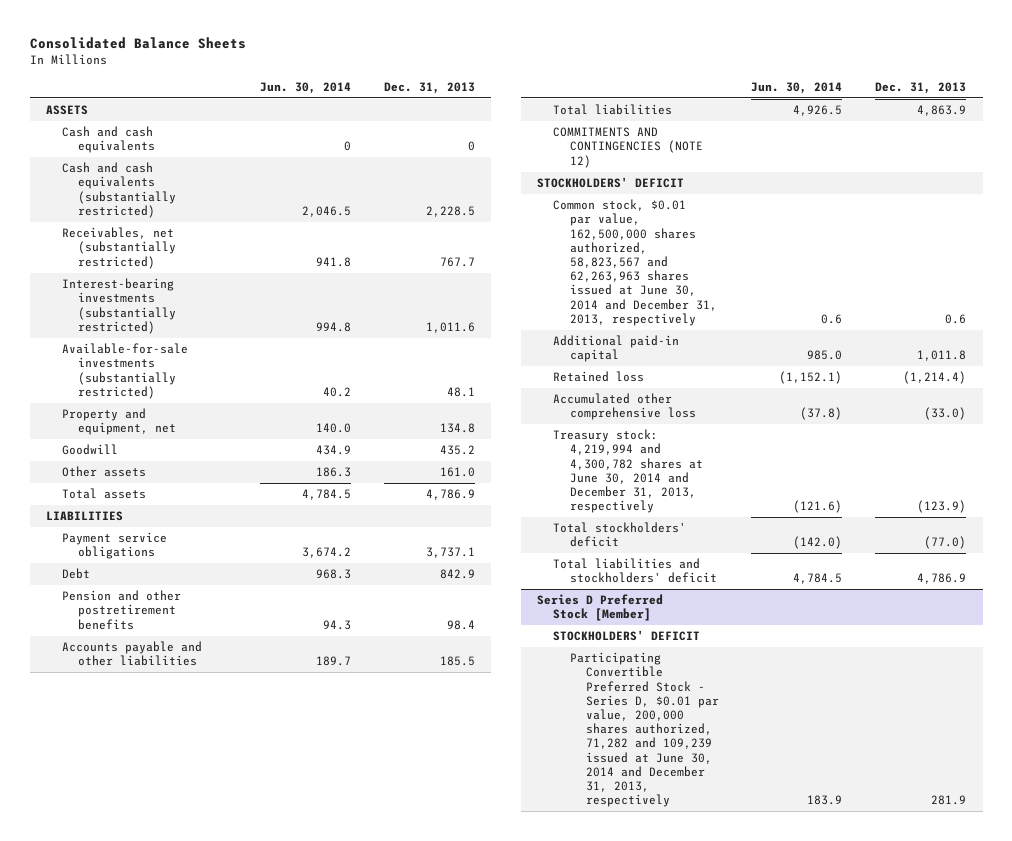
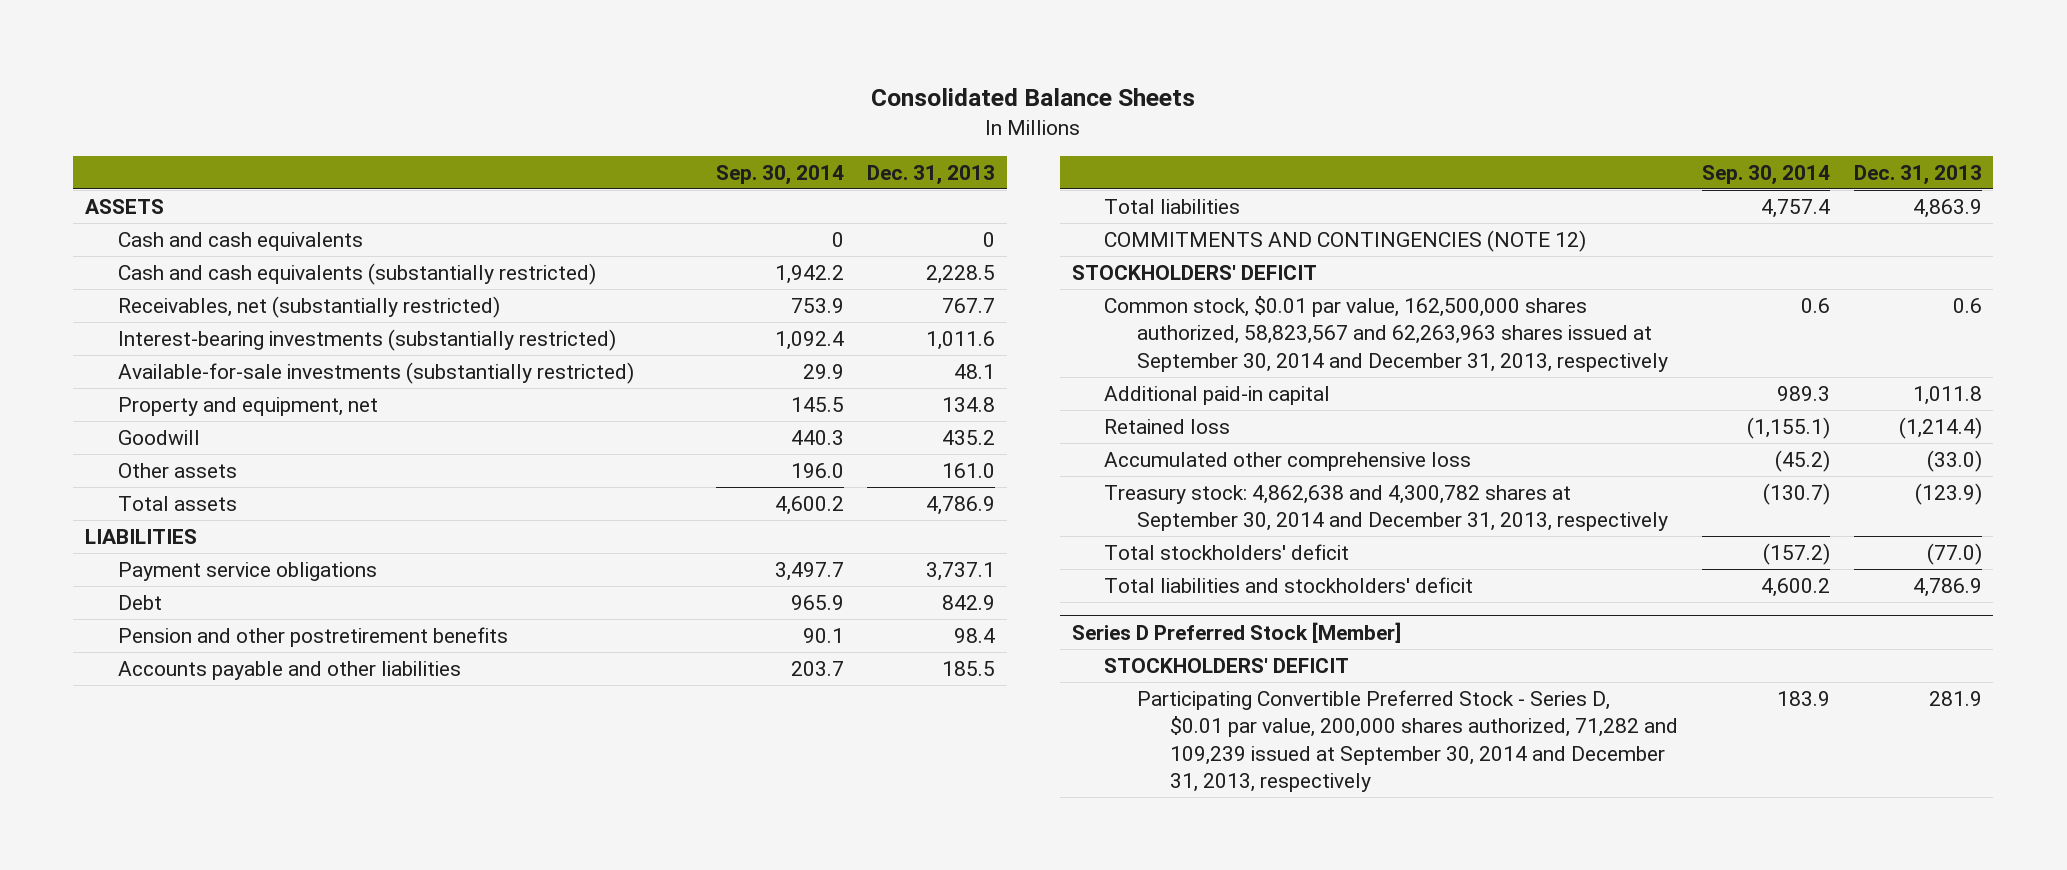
[260,81,352,94] Jun. 30, 2014 -> none
none -> [715,164,844,185] Sep. 30, 2014
[553,199,717,326] Common stock, $0.01 par value, 162,500,000 shares authorized, 58,823,567 and 62,263,963 shares issued at June 30, 2014 and December 31, 2013, respectively -> [1104,296,1669,372] Common stock, $0.01 par value, 162,500,000 shares authorized, 58,823,567 and 62,263,963 shares issued at September 30, 2014 and December 31, 2013, respectively
[553,429,703,514] Treasury stock: 4,219,994 and 4,300,782 shares at June 30, 2014 and December 31, 2013, respectively -> [1104,485,1669,532] Treasury stock: 4,862,638 and 4,300,782 shares at September 30, 2014 and December 31, 2013, respectively
[569,652,719,808] Participating Convertible Preferred Stock - Series D, $0.01 par value, 200,000 shares authorized, 71,282 and 109,239 issued at June 30, 2014 and December 31, 2013, respectively -> [1137,690,1679,793] Participating Convertible Preferred Stock - Series D, $0.01 par value, 200,000 shares authorized, 71,282 and 109,239 issued at September 30, 2014 and December 31, 2013, respectively

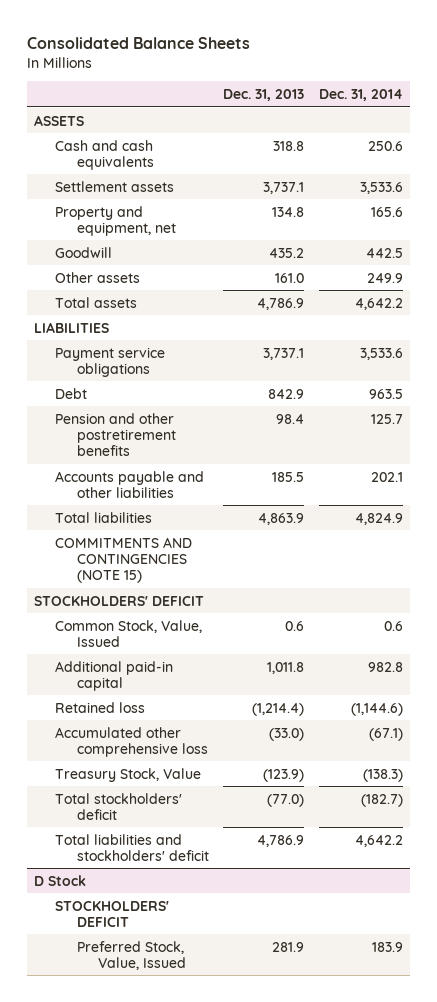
[715,164,844,185] Sep. 30, 2014 -> none
none -> [318,89,403,102] Dec. 31, 2014
[118,263,597,286] Cash and cash equivalents (substantially restricted) -> none
[118,296,501,319] Receivables, net (substantially restricted) -> none
[118,329,617,352] Interest-bearing investments (substantially restricted) -> none
[118,362,635,385] Available-for-sale investments (substantially restricted) -> none
[983,232,996,248] 0 -> [273,140,305,151] 318.8
none -> [55,180,175,192] Settlement assets
[1104,230,1587,253] COMMITMENTS AND CONTINGENCIES (NOTE 12) -> [55,536,193,583] COMMITMENTS AND CONTINGENCIES (NOTE 15)
[1104,296,1669,372] Common stock, $0.01 par value, 162,500,000 shares authorized, 58,823,567 and 62,263,963 shares issued at September 30, 2014 and December 31, 2013, respectively -> [55,619,203,647] Common Stock, Value, Issued
[1104,485,1669,532] Treasury stock: 4,862,638 and 4,300,782 shares at September 30, 2014 and December 31, 2013, respectively -> [55,767,202,782] Treasury Stock, Value
[1071,621,1401,643] Series D Preferred Stock [Member] -> none
none -> [34,874,87,886] D Stock
[1137,690,1679,793] Participating Convertible Preferred Stock - Series D, $0.01 par value, 200,000 shares authorized, 71,282 and 109,239 issued at September 30, 2014 and December 31, 2013, respectively -> [76,940,187,970] Preferred Stock, Value, Issued

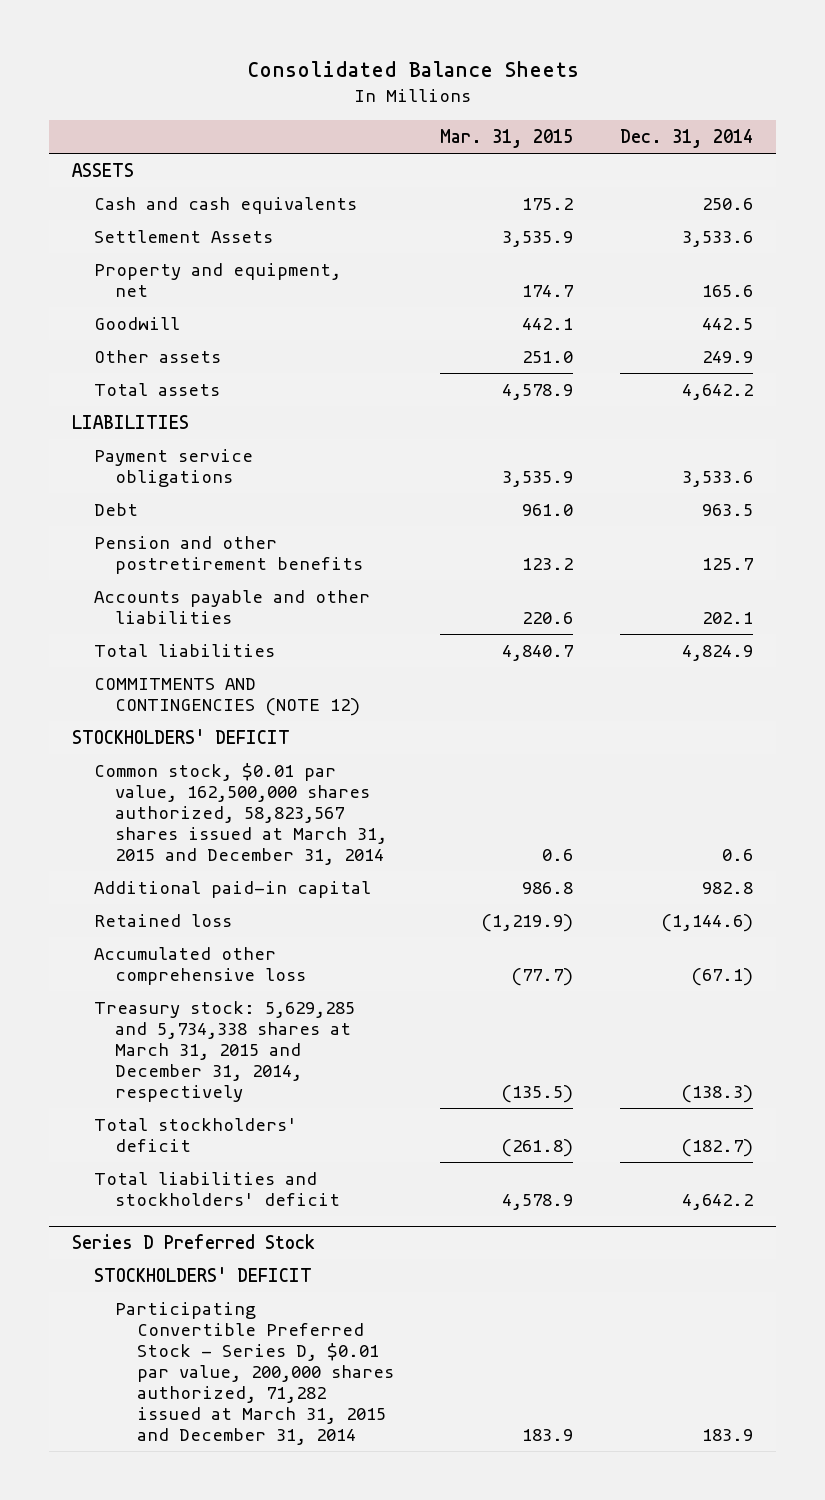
[223,89,305,102] Dec. 31, 2013 -> none
none -> [440,129,574,149] Mar. 31, 2015
[55,180,175,192] Settlement assets -> [93,229,273,243] Settlement Assets
[55,536,193,583] COMMITMENTS AND CONTINGENCIES (NOTE 15) -> [93,677,361,716] COMMITMENTS AND CONTINGENCIES (NOTE 12)
[55,619,203,647] Common Stock, Value, Issued -> [93,762,388,865] Common stock, $0.01 par value, 162,500,000 shares authorized, 58,823,567 shares issued at March 31, 2015 and December 31, 2014
[55,767,202,782] Treasury Stock, Value -> [93,1000,355,1102] Treasury stock: 5,629,285 and 5,734,338 shares at March 31, 2015 and December 31, 2014, respectively
[34,874,87,886] D Stock -> [72,1234,316,1250] Series D Preferred Stock
[76,940,187,970] Preferred Stock, Value, Issued -> [115,1301,394,1446] Participating Convertible Preferred Stock - Series D, $0.01 par value, 200,000 shares authorized, 71,282 issued at March 31, 2015 and December 31, 2014

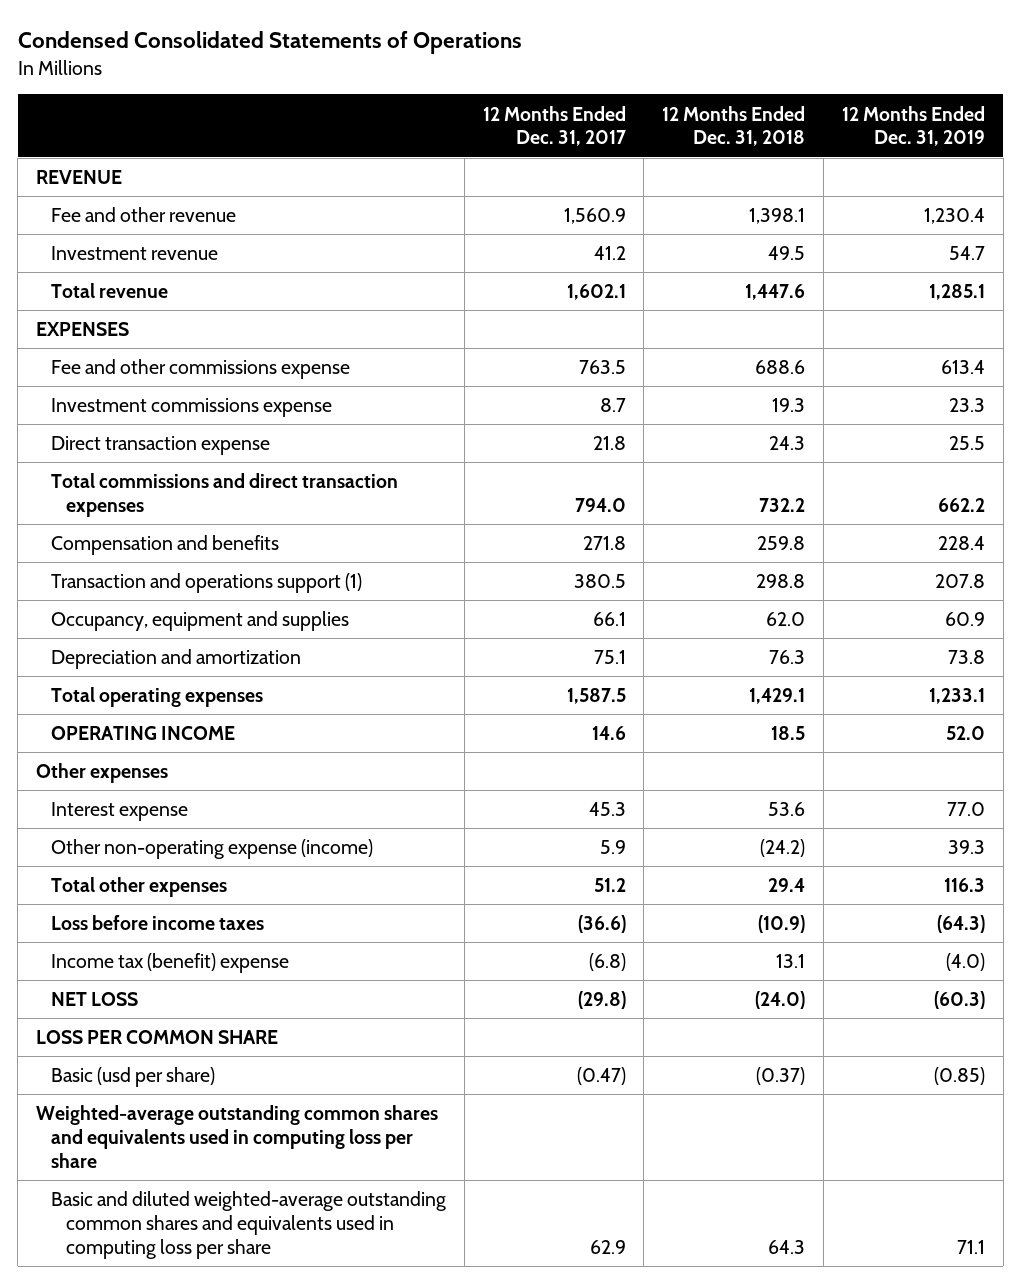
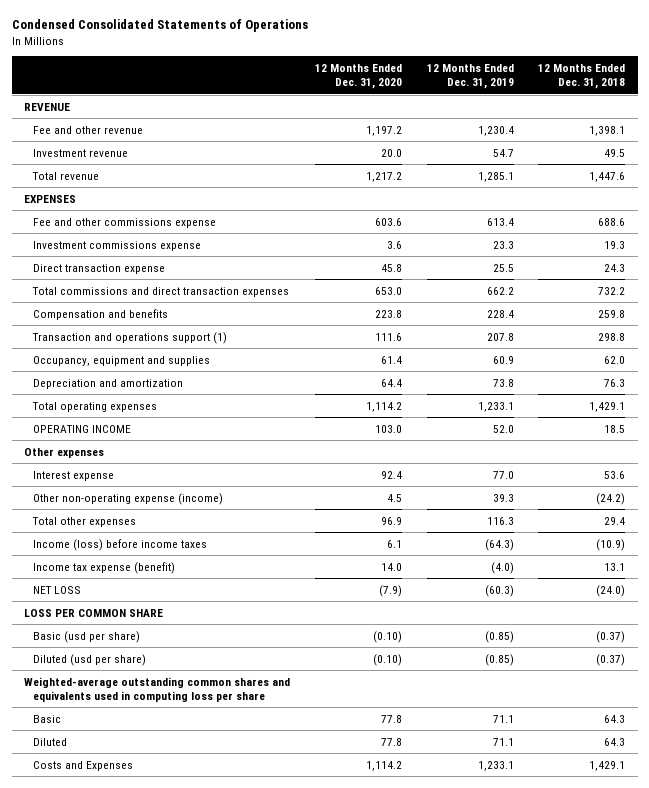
[482,105,626,147] 12 Months Ended Dec. 31, 2017 -> none
none -> [314,63,402,90] 12 Months Ended Dec. 31, 2020
[50,915,264,931] Loss before income taxes -> [33,538,208,551] Income (loss) before income taxes
[50,953,289,974] Income tax (benefit) expense -> [33,561,176,574] Income tax expense (benefit)
none -> [33,653,147,666] Diluted (usd per share)
[50,1191,446,1259] Basic and diluted weighted-average outstanding common shares and equivalents used in computing loss per share -> [33,714,62,723] Basic
none -> [33,737,68,746] Diluted
none -> [33,760,134,771] Costs and Expenses

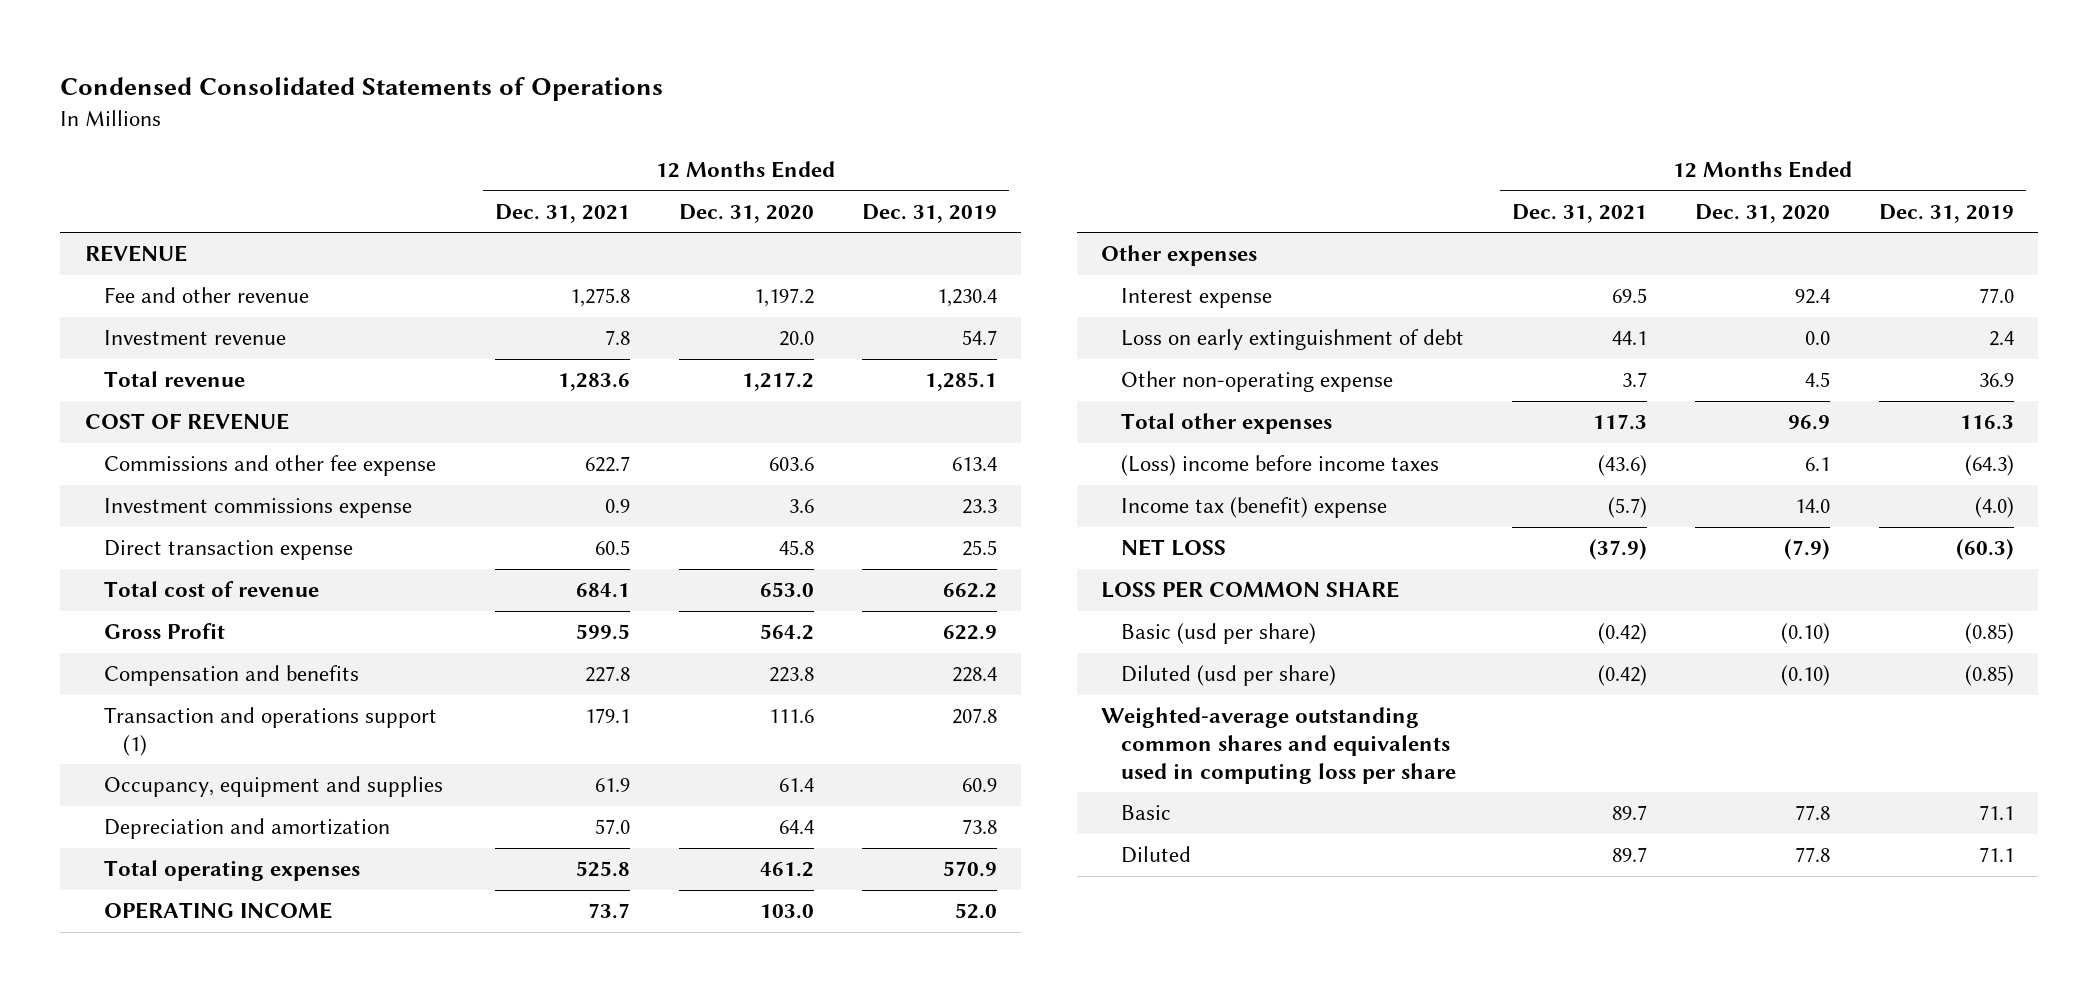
[538,63,626,90] 12 Months Ended Dec. 31, 2018 -> none
none -> [495,203,631,223] Dec. 31, 2021
[24,194,77,203] EXPENSES -> [84,413,289,431] COST OF REVENUE
[33,217,217,228] Fee and other commissions expense -> [103,455,436,477] Commissions and other fee expense
[32,286,290,297] Total commissions and direct transaction expenses -> [103,581,319,598] Total cost of revenue
none -> [103,623,225,640] Gross Profit
[365,401,402,412] 1,114.2 -> [759,862,814,878] 461.2
[477,401,514,412] 1,233.1 -> [942,861,997,878] 570.9
none -> [1120,329,1464,351] Loss on early extinguishment of debt
[33,492,224,505] Other non-operating expense (income) -> [1120,371,1393,393] Other non-operating expense
[492,493,514,502] 39.3 -> [1978,373,2014,388] 36.9
[33,538,208,551] Income (loss) before income taxes -> [1120,455,1439,477] (Loss) income before income taxes
[33,561,176,574] Income tax expense (benefit) -> [1120,497,1387,519] Income tax (benefit) expense
[33,760,134,771] Costs and Expenses -> none

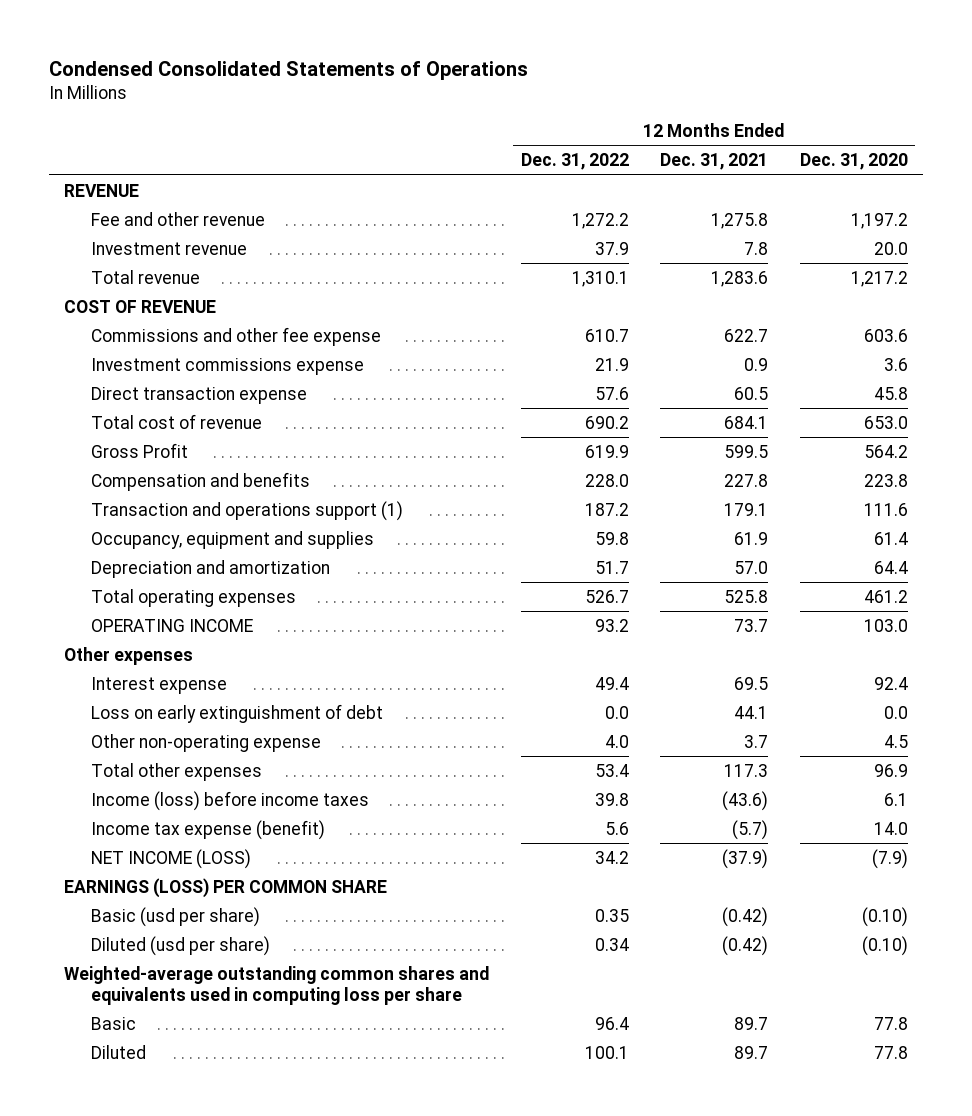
[861,203,997,223] Dec. 31, 2019 -> none
none -> [520,153,629,171] Dec. 31, 2022
[1120,455,1439,477] (Loss) income before income taxes -> [91,790,370,811] Income (loss) before income taxes
[1120,497,1387,519] Income tax (benefit) expense -> [91,819,326,840] Income tax expense (benefit)
[1120,539,1226,557] NET LOSS -> [91,848,252,869] NET INCOME (LOSS)
[1101,581,1400,599] LOSS PER COMMON SHARE -> [64,877,388,898] EARNINGS (LOSS) PER COMMON SHARE

